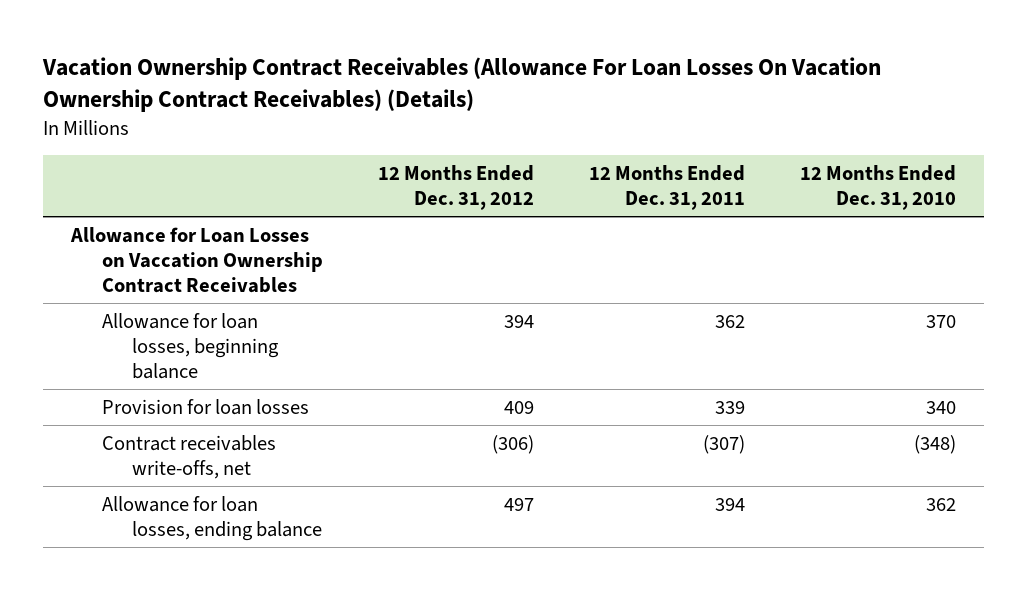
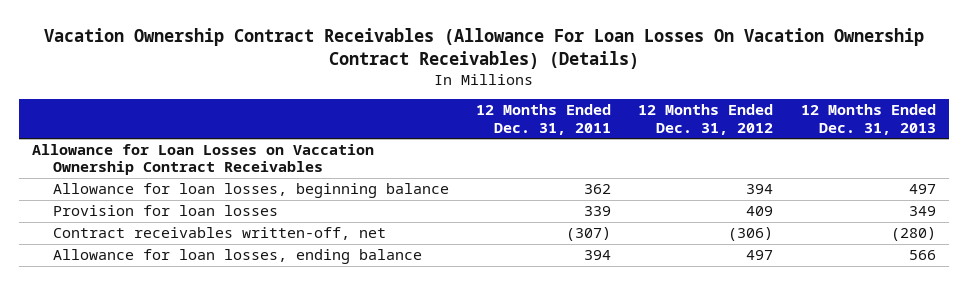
[799,164,956,211] 12 Months Ended Dec. 31, 2010 -> none
none -> [800,104,936,135] 12 Months Ended Dec. 31, 2013
[101,434,276,479] Contract receivables write-offs, net -> [52,227,386,241] Contract receivables written-off, net

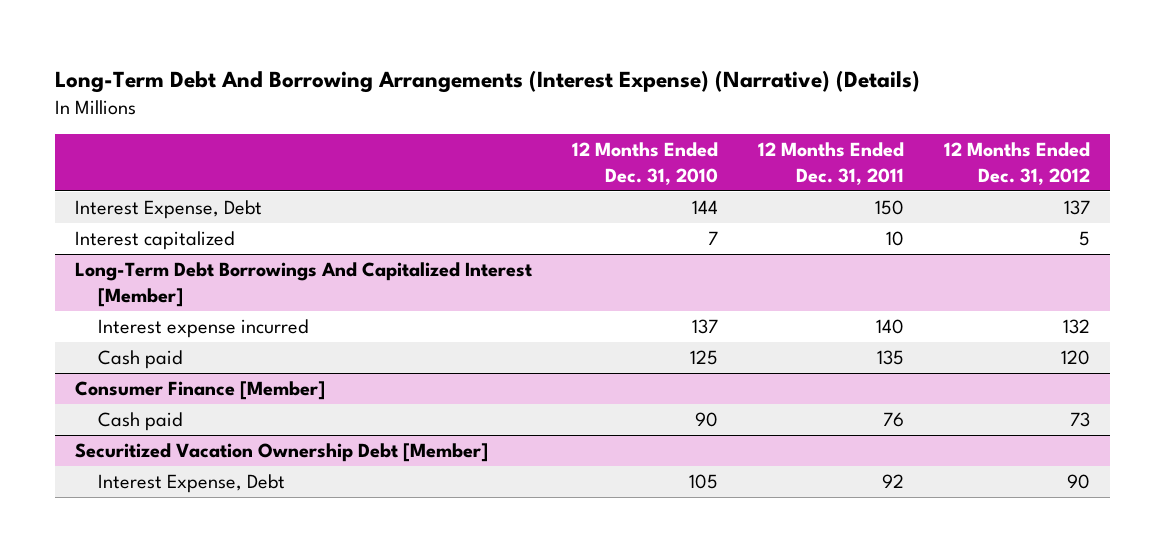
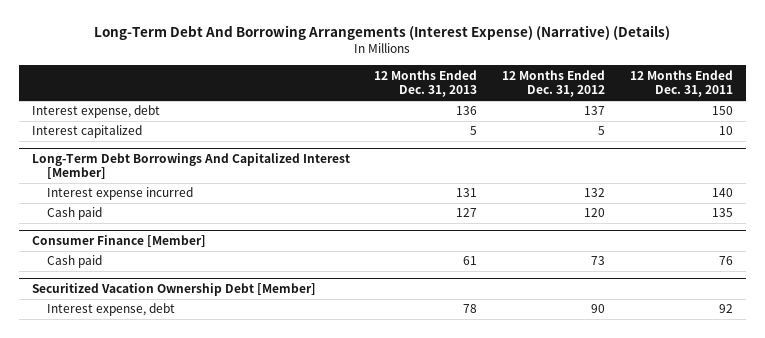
[572,142,719,186] 12 Months Ended Dec. 31, 2010 -> none
none -> [374,69,478,98] 12 Months Ended Dec. 31, 2013
[75,200,263,220] Interest Expense, Debt -> [31,105,160,119] Interest expense, debt
[97,474,285,494] Interest Expense, Debt -> [47,303,176,317] Interest expense, debt

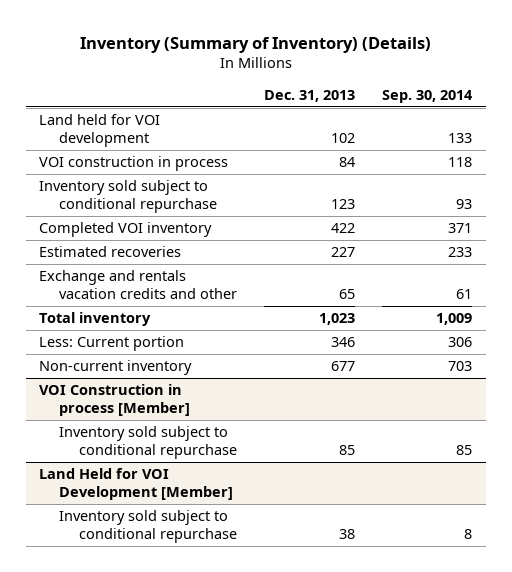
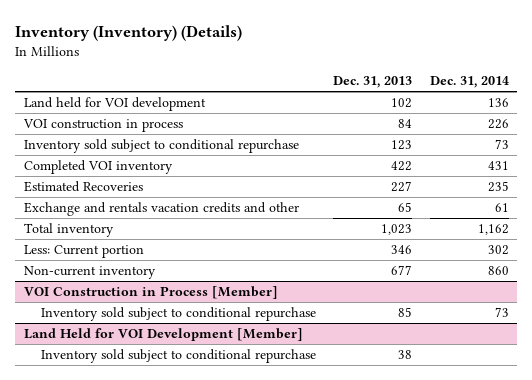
[79,36,431,53] Inventory (Summary of Inventory) (Details) -> [14,24,242,41] Inventory (Inventory) (Details)
[382,89,474,103] Sep. 30, 2014 -> none
none -> [429,76,509,89] Dec. 31, 2014
[39,246,182,258] Estimated recoveries -> [23,181,143,193] Estimated Recoveries
[39,384,191,416] VOI Construction in process [Member] -> [23,286,278,300] VOI Construction in Process [Member]

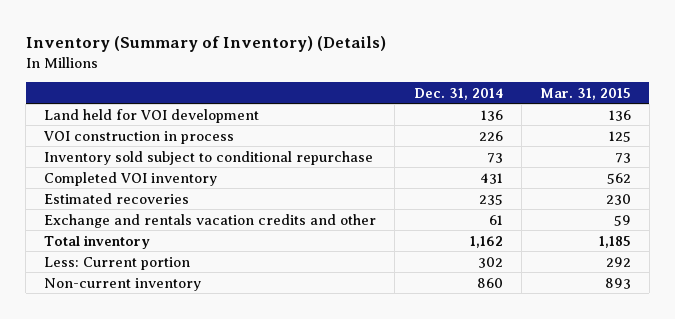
[14,24,242,41] Inventory (Inventory) (Details) -> [25,36,386,53] Inventory (Summary of Inventory) (Details)
[333,76,413,89] Dec. 31, 2013 -> none
none -> [539,87,631,100] Mar. 31, 2015
[23,181,143,193] Estimated Recoveries -> [44,192,190,204] Estimated recoveries
[23,286,278,300] VOI Construction in Process [Member] -> none
[40,307,316,322] Inventory sold subject to conditional repurchase -> none
[23,328,303,342] Land Held for VOI Development [Member] -> none
[40,349,316,364] Inventory sold subject to conditional repurchase -> none

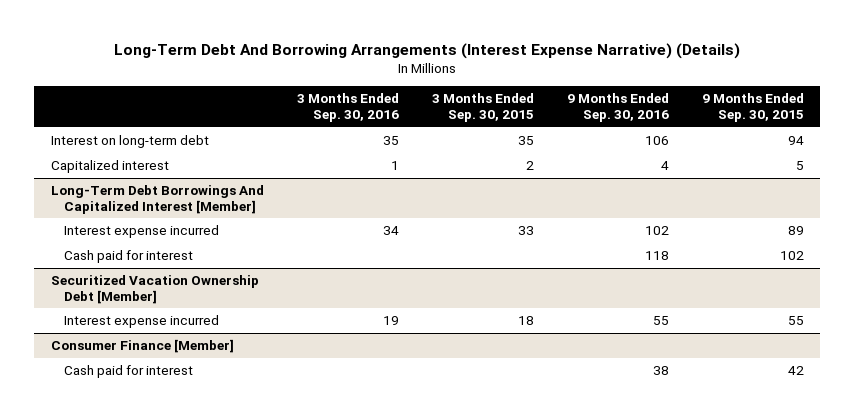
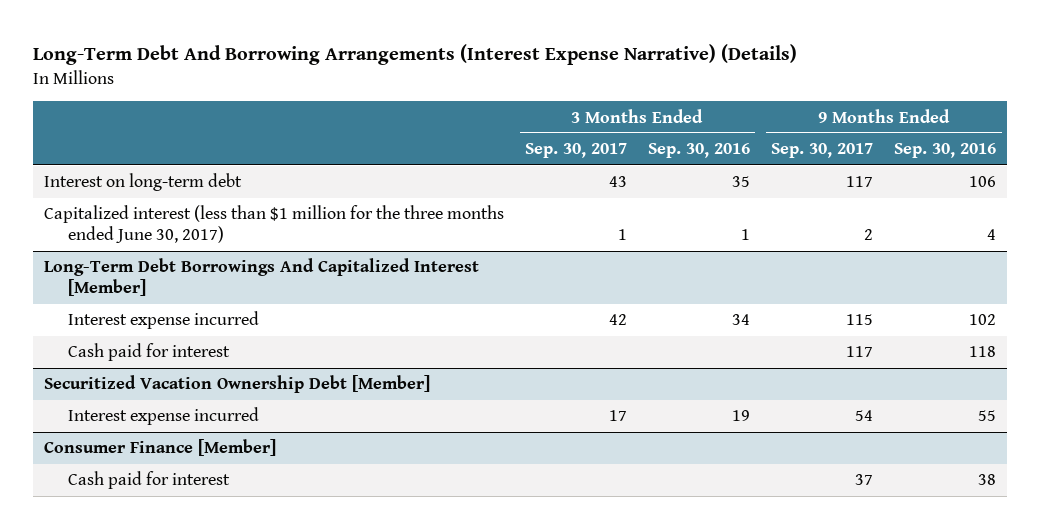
[431,93,534,122] 3 Months Ended Sep. 30, 2015 -> none
[701,93,804,122] 9 Months Ended Sep. 30, 2015 -> none
none -> [524,143,627,159] Sep. 30, 2017
none -> [771,143,874,159] Sep. 30, 2017
[50,160,169,174] Capitalized interest -> [43,205,504,244] Capitalized interest (less than $1 million for the three months ended June 30, 2017)

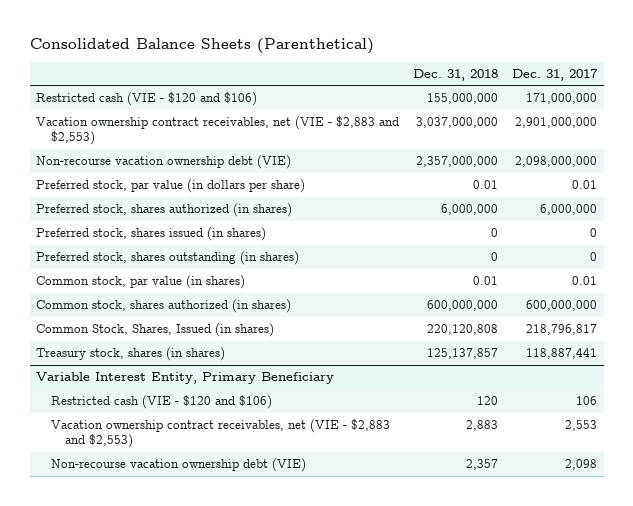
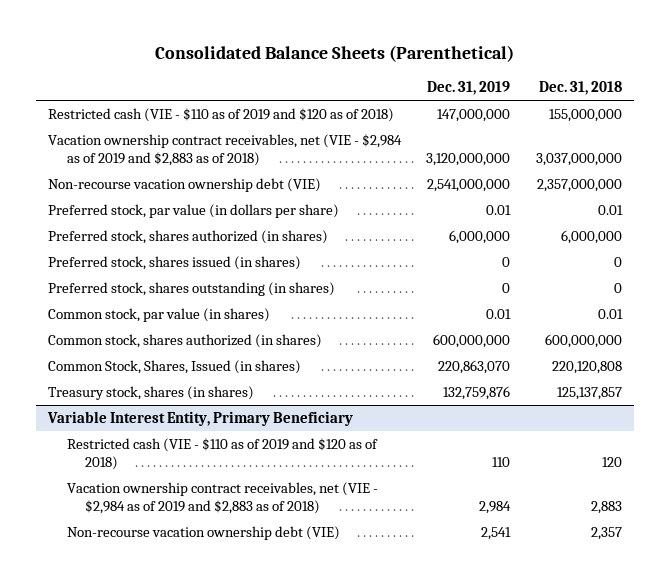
[512,68,599,81] Dec. 31, 2017 -> none
none -> [427,81,511,96] Dec. 31, 2019
[36,92,258,107] Restricted cash (VIE - $120 and $106) -> [48,107,395,122] Restricted cash (VIE - $110 as of 2019 and $120 as of 2018)
[36,116,400,146] Vacation ownership contract receivables, net (VIE - $2,883 and $2,553) -> [48,133,403,167] Vacation ownership contract receivables, net (VIE - $2,984 as of 2019 and $2,883 as of 2018)
[50,395,272,410] Restricted cash (VIE - $120 and $106) -> [66,437,378,471] Restricted cash (VIE - $110 as of 2019 and $120 as of 2018)
[50,419,390,449] Vacation ownership contract receivables, net (VIE - $2,883 and $2,553) -> [66,481,378,515] Vacation ownership contract receivables, net (VIE - $2,984 as of 2019 and $2,883 as of 2018)

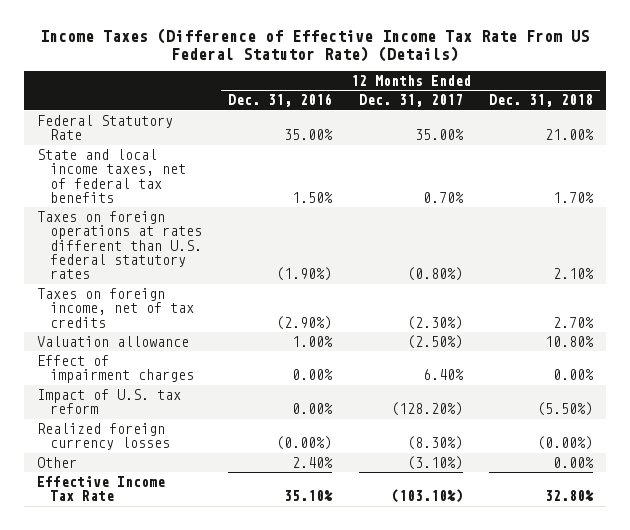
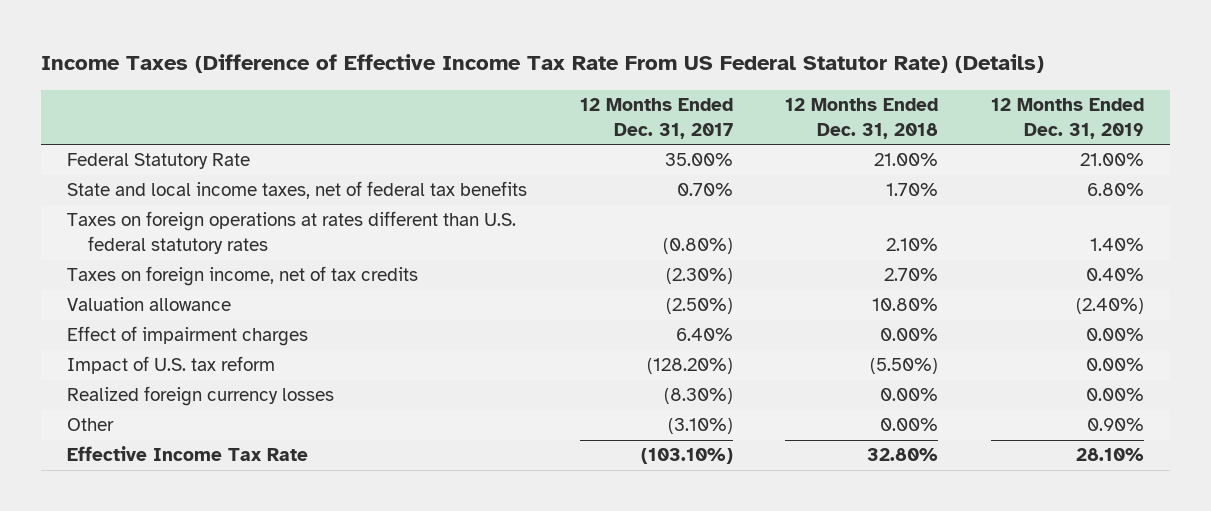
[228,93,333,108] Dec. 31, 2016 -> none
none -> [990,97,1144,139] 12 Months Ended Dec. 31, 2019
[536,436,593,451] (0.00%) -> [880,388,939,402] 0.00%

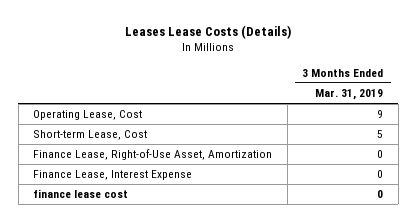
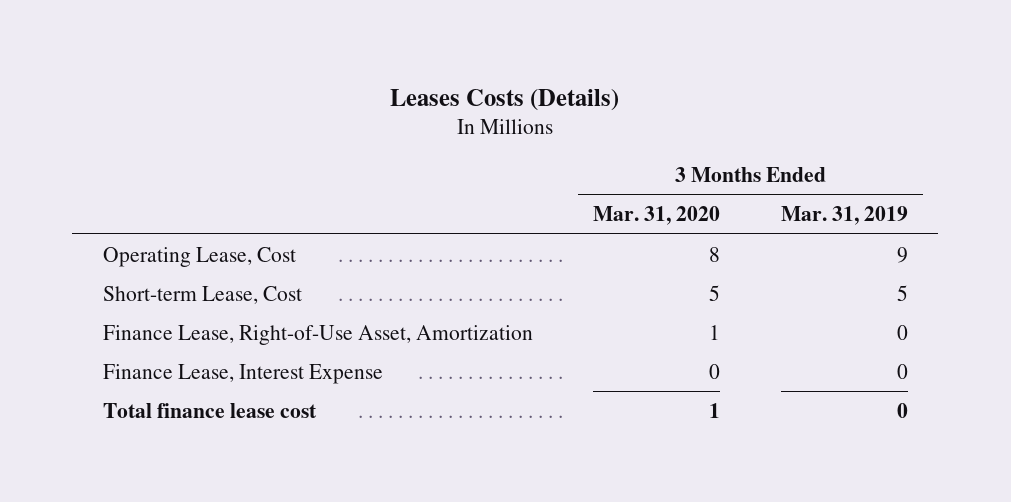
[125,25,292,40] Leases Lease Costs (Details) -> [390,88,620,111] Leases Costs (Details)
none -> [593,206,721,226] Mar. 31, 2020
[33,189,129,199] finance lease cost -> [102,402,317,418] Total finance lease cost

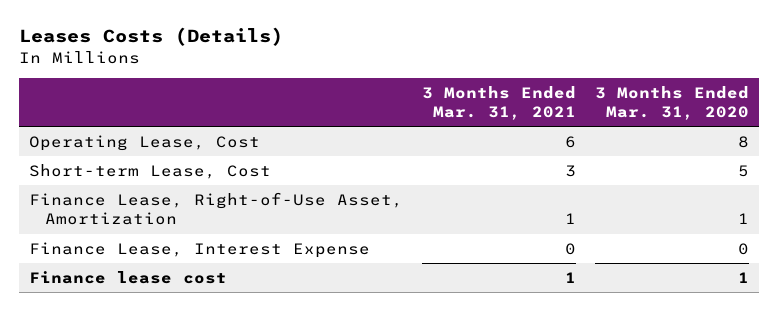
[781,206,909,226] Mar. 31, 2019 -> none
none -> [422,85,577,121] 3 Months Ended Mar. 31, 2021
[102,402,317,418] Total finance lease cost -> [28,270,227,284] Finance lease cost

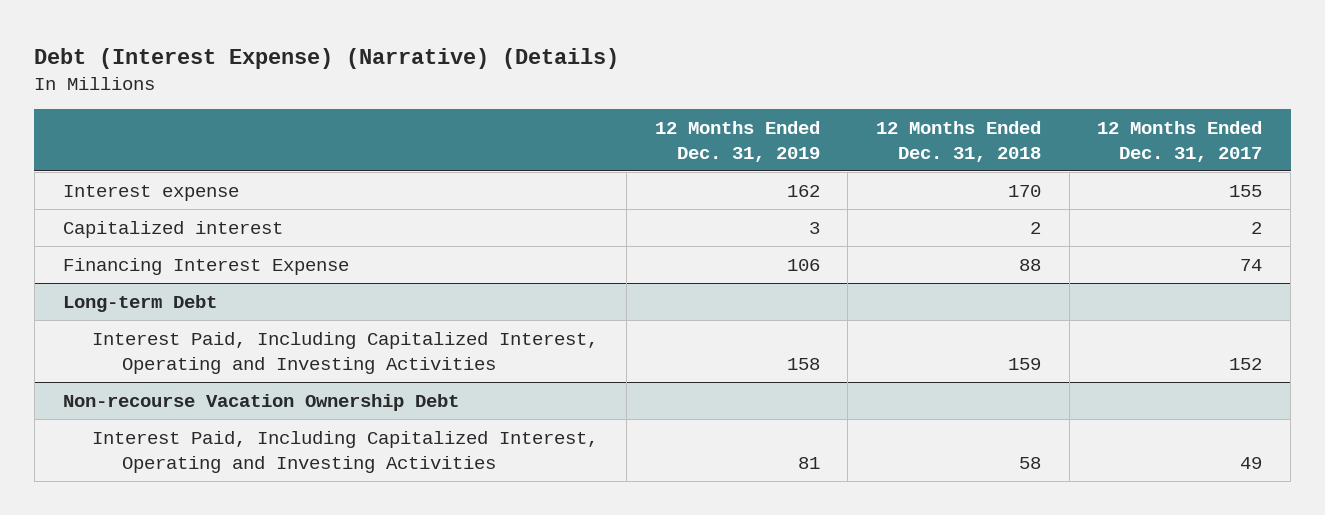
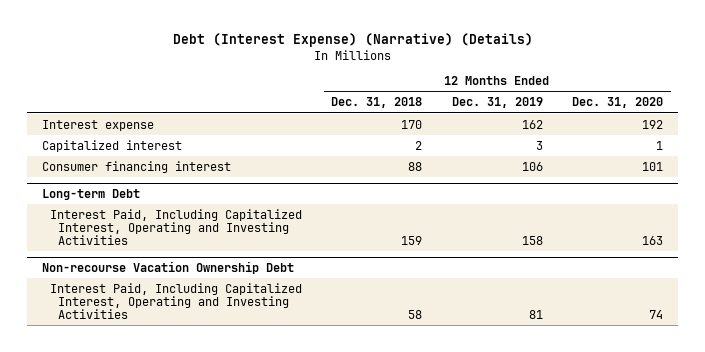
[1097,120,1263,162] 12 Months Ended Dec. 31, 2017 -> none
none -> [572,97,664,109] Dec. 31, 2020
[62,257,349,275] Financing Interest Expense -> [41,160,231,173] Consumer financing interest

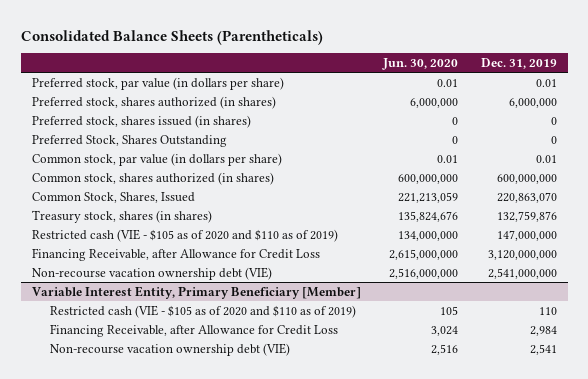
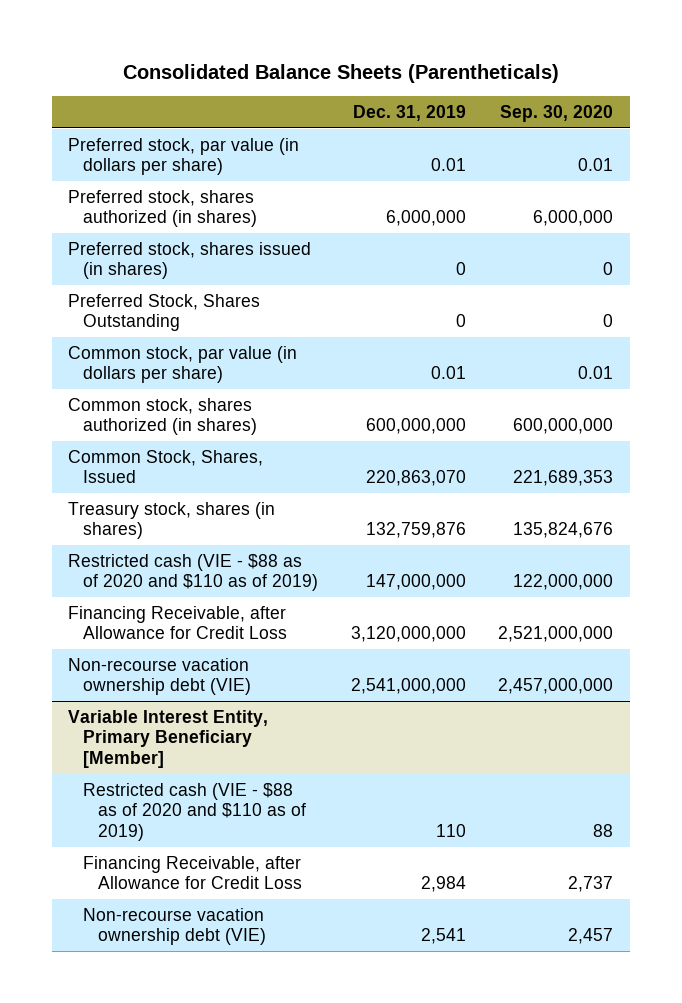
[382,57,459,70] Jun. 30, 2020 -> none
none -> [500,104,614,122] Sep. 30, 2020
[31,228,338,242] Restricted cash (VIE - $105 as of 2020 and $110 as of 2019) -> [68,553,318,592] Restricted cash (VIE - $88 as of 2020 and $110 as of 2019)
[49,304,356,318] Restricted cash (VIE - $105 as of 2020 and $110 as of 2019) -> [82,782,306,842] Restricted cash (VIE - $88 as of 2020 and $110 as of 2019)

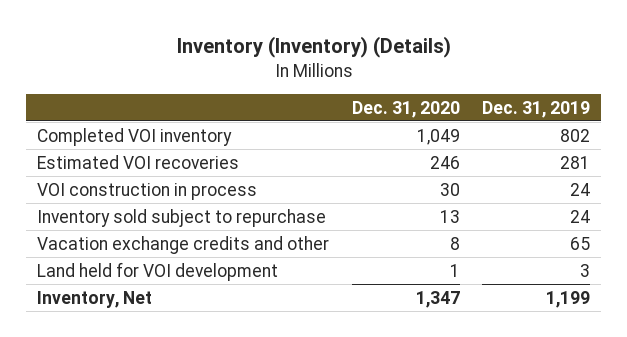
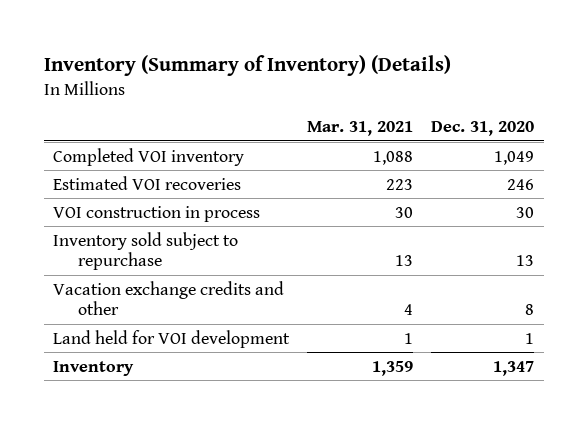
[176,35,451,58] Inventory (Inventory) (Details) -> [43,55,451,77] Inventory (Summary of Inventory) (Details)
[482,100,591,118] Dec. 31, 2019 -> none
none -> [307,121,414,137] Mar. 31, 2021
[37,290,153,308] Inventory, Net -> [52,360,134,376] Inventory

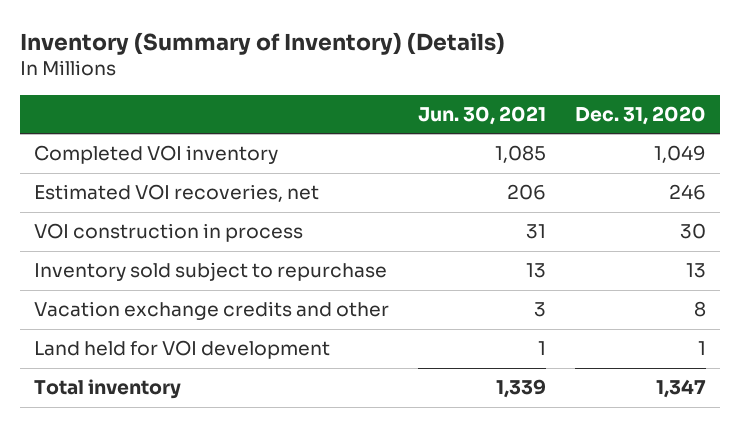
[307,121,414,137] Mar. 31, 2021 -> none
none -> [417,105,546,125] Jun. 30, 2021
[52,175,241,190] Estimated VOI recoveries -> [34,184,320,203] Estimated VOI recoveries, net
[52,360,134,376] Inventory -> [34,379,182,400] Total inventory

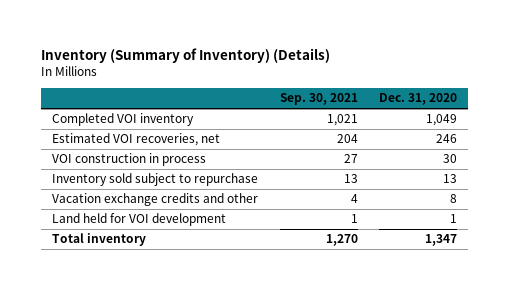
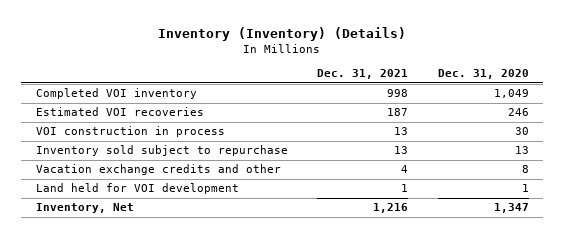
[41,47,331,63] Inventory (Summary of Inventory) (Details) -> [158,26,407,41] Inventory (Inventory) (Details)
[279,93,358,106] Sep. 30, 2021 -> none
none -> [317,69,409,80] Dec. 31, 2021
[52,133,221,147] Estimated VOI recoveries, net -> [35,107,204,117] Estimated VOI recoveries
[52,233,147,247] Total inventory -> [35,203,134,214] Inventory, Net

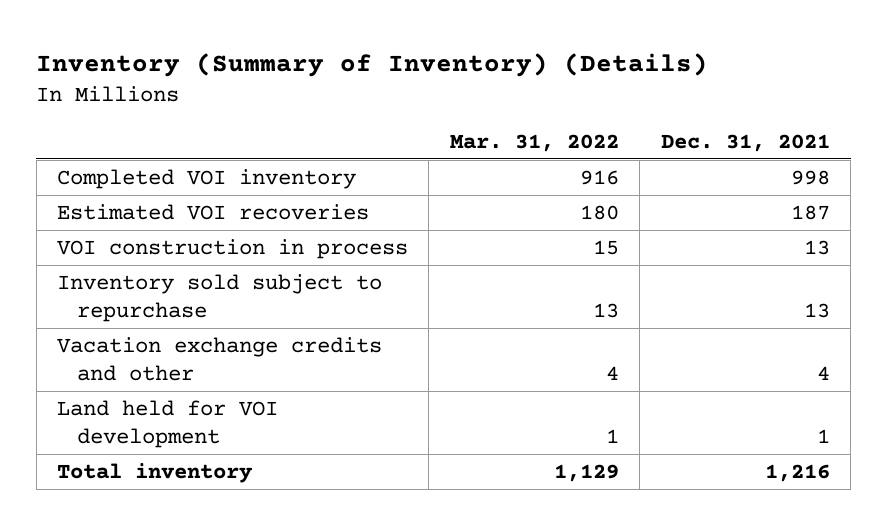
[158,26,407,41] Inventory (Inventory) (Details) -> [36,52,709,77] Inventory (Summary of Inventory) (Details)
[437,69,529,80] Dec. 31, 2020 -> none
none -> [449,133,619,152] Mar. 31, 2022
[35,203,134,214] Inventory, Net -> [56,462,253,483] Total inventory

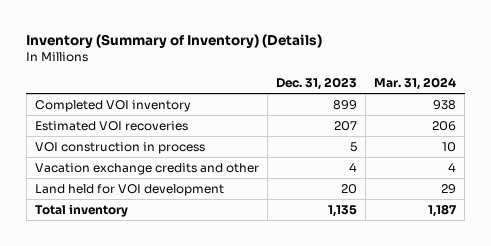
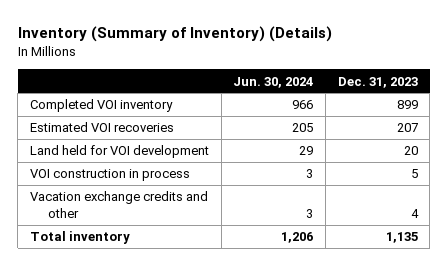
[374,77,457,91] Mar. 31, 2024 -> none
none -> [233,76,314,88] Jun. 30, 2024
[34,183,224,196] Land held for VOI development -> [30,145,210,159] Land held for VOI development

